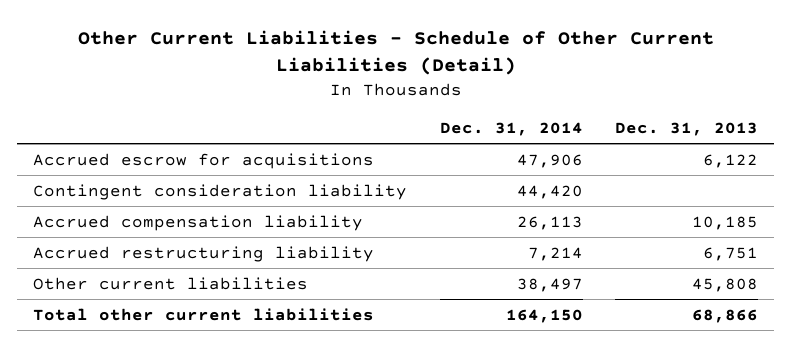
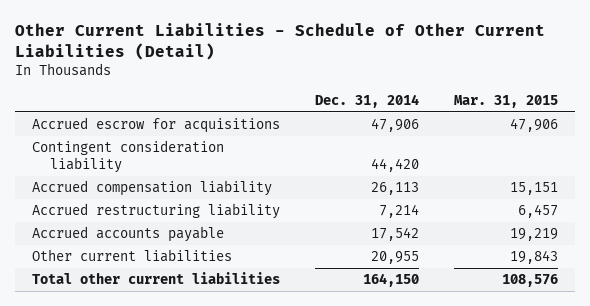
[614,121,758,136] Dec. 31, 2013 -> none
none -> [453,95,558,109] Mar. 31, 2015
none -> [32,226,225,243] Accrued accounts payable
[516,277,583,292] 38,497 -> [371,251,420,265] 20,955

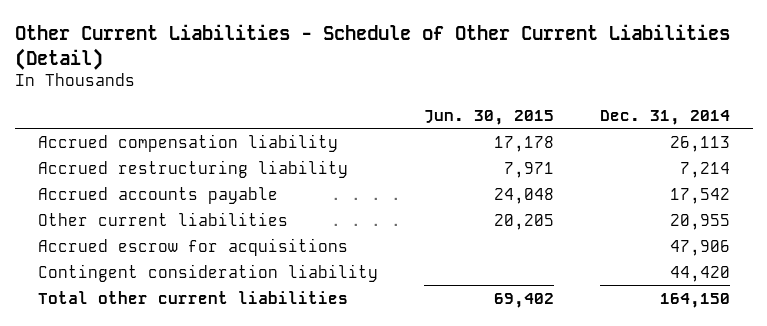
[453,95,558,109] Mar. 31, 2015 -> none
none -> [423,109,554,125] Jun. 30, 2015
[32,117,281,134] Accrued escrow for acquisitions -> [37,237,348,256] Accrued escrow for acquisitions
[32,140,225,174] Contingent consideration liability -> [37,263,378,282] Contingent consideration liability

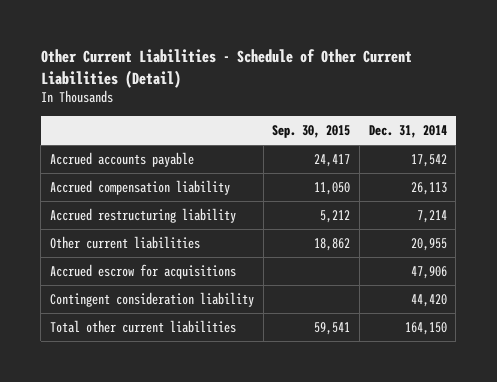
[423,109,554,125] Jun. 30, 2015 -> none
none -> [272,125,351,139] Sep. 30, 2015
[37,186,278,204] Accrued accounts payable -> [49,151,194,167] Accrued accounts payable

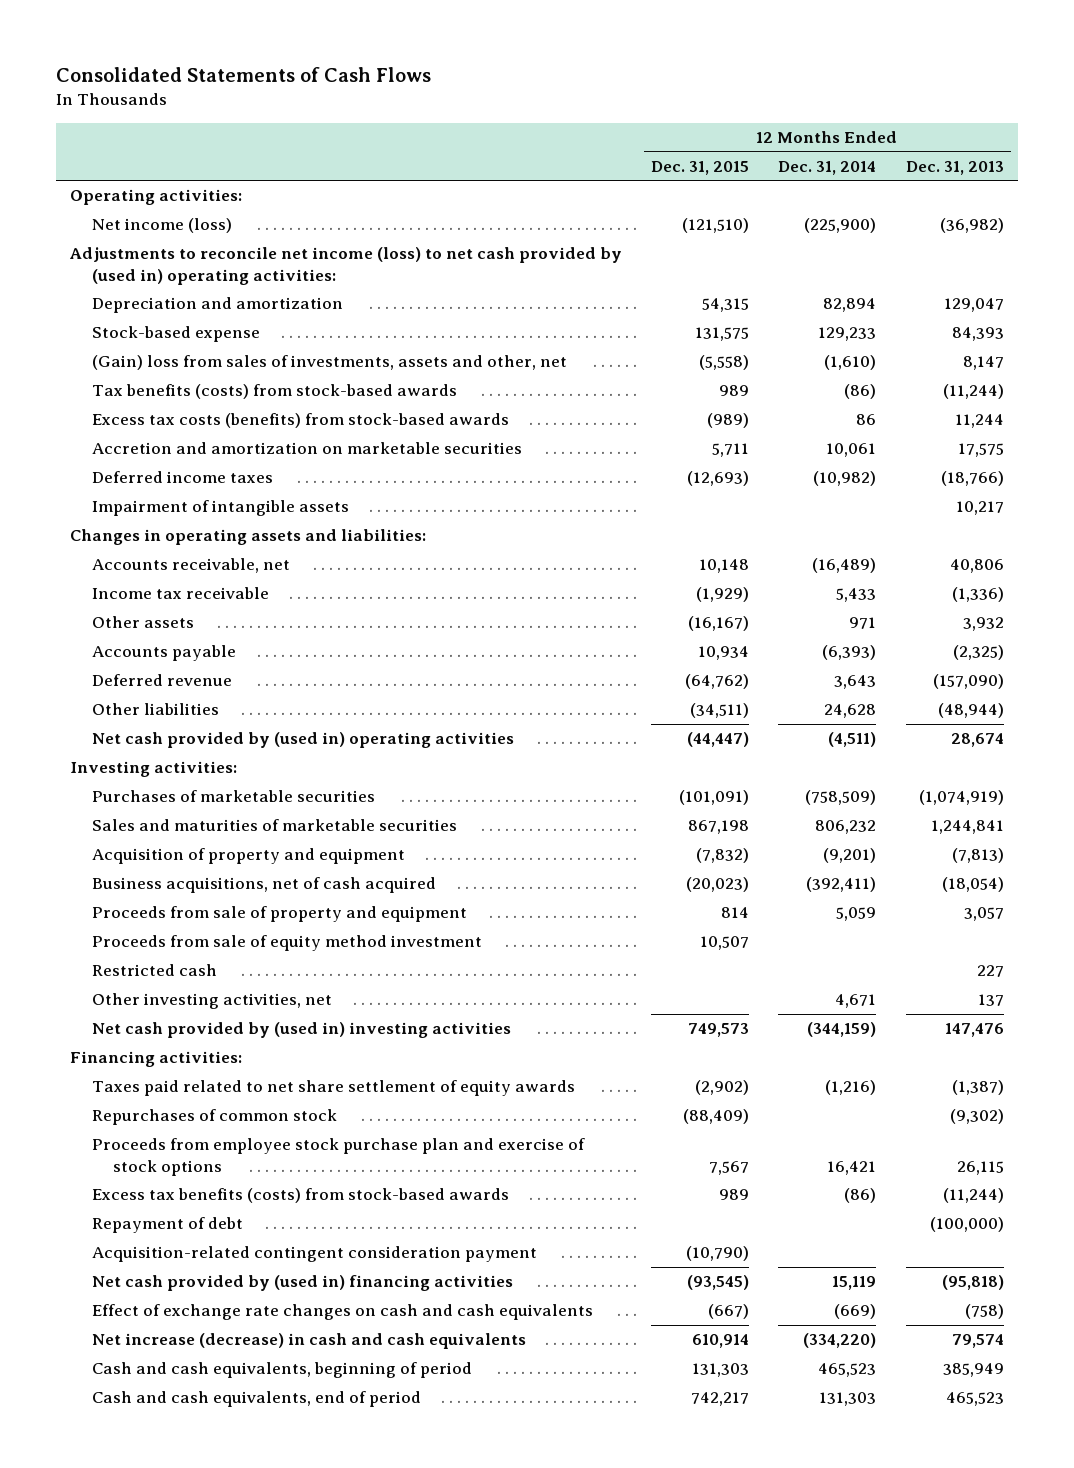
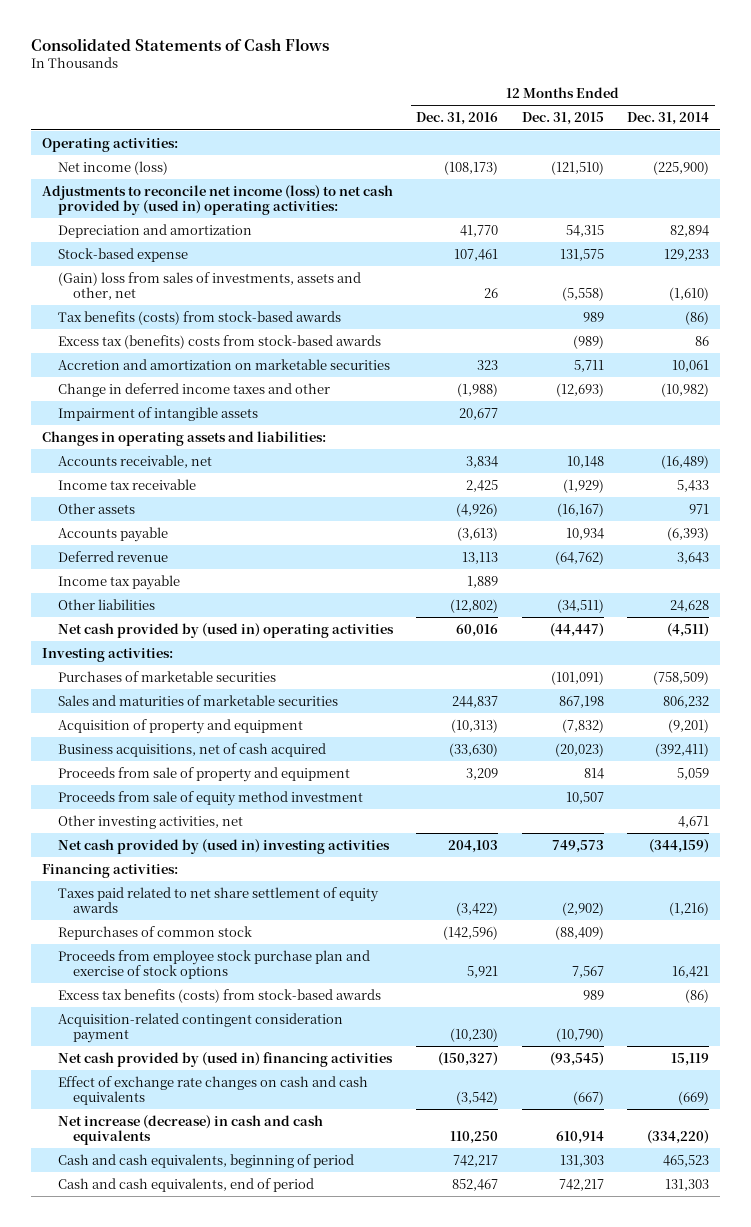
[905,160,1004,175] Dec. 31, 2013 -> none
none -> [416,112,499,126] Dec. 31, 2016
[91,413,509,429] Excess tax costs (benefits) from stock-based awards -> [57,334,381,349] Excess tax (benefits) costs from stock-based awards
[91,471,273,484] Deferred income taxes -> [57,382,330,397] Change in deferred income taxes and other
none -> [57,574,180,590] Income tax payable
[91,964,217,977] Restricted cash -> none
[91,1217,243,1234] Repayment of debt -> none

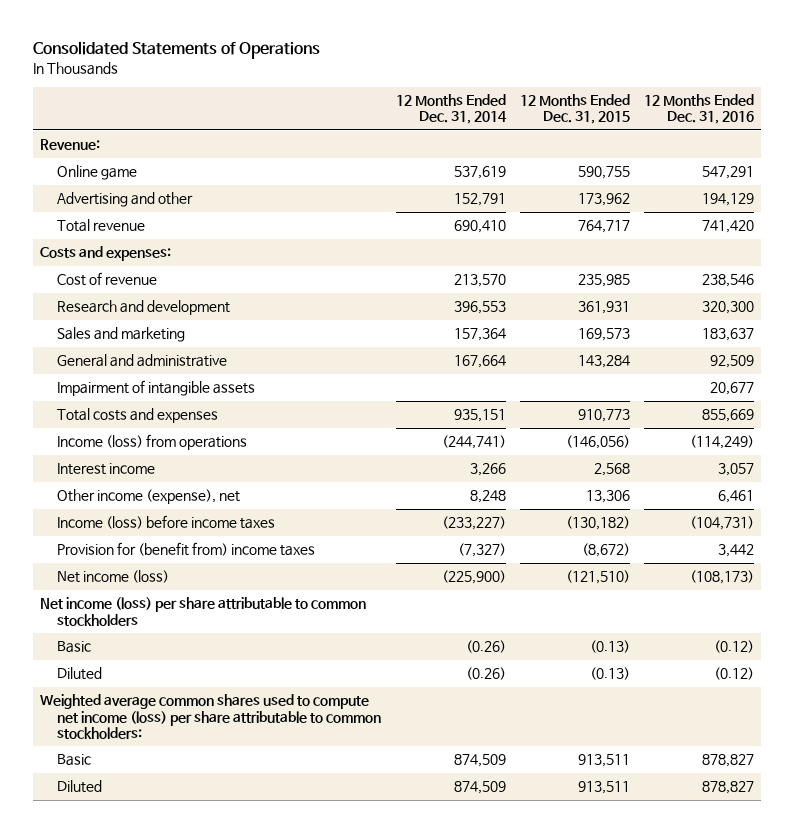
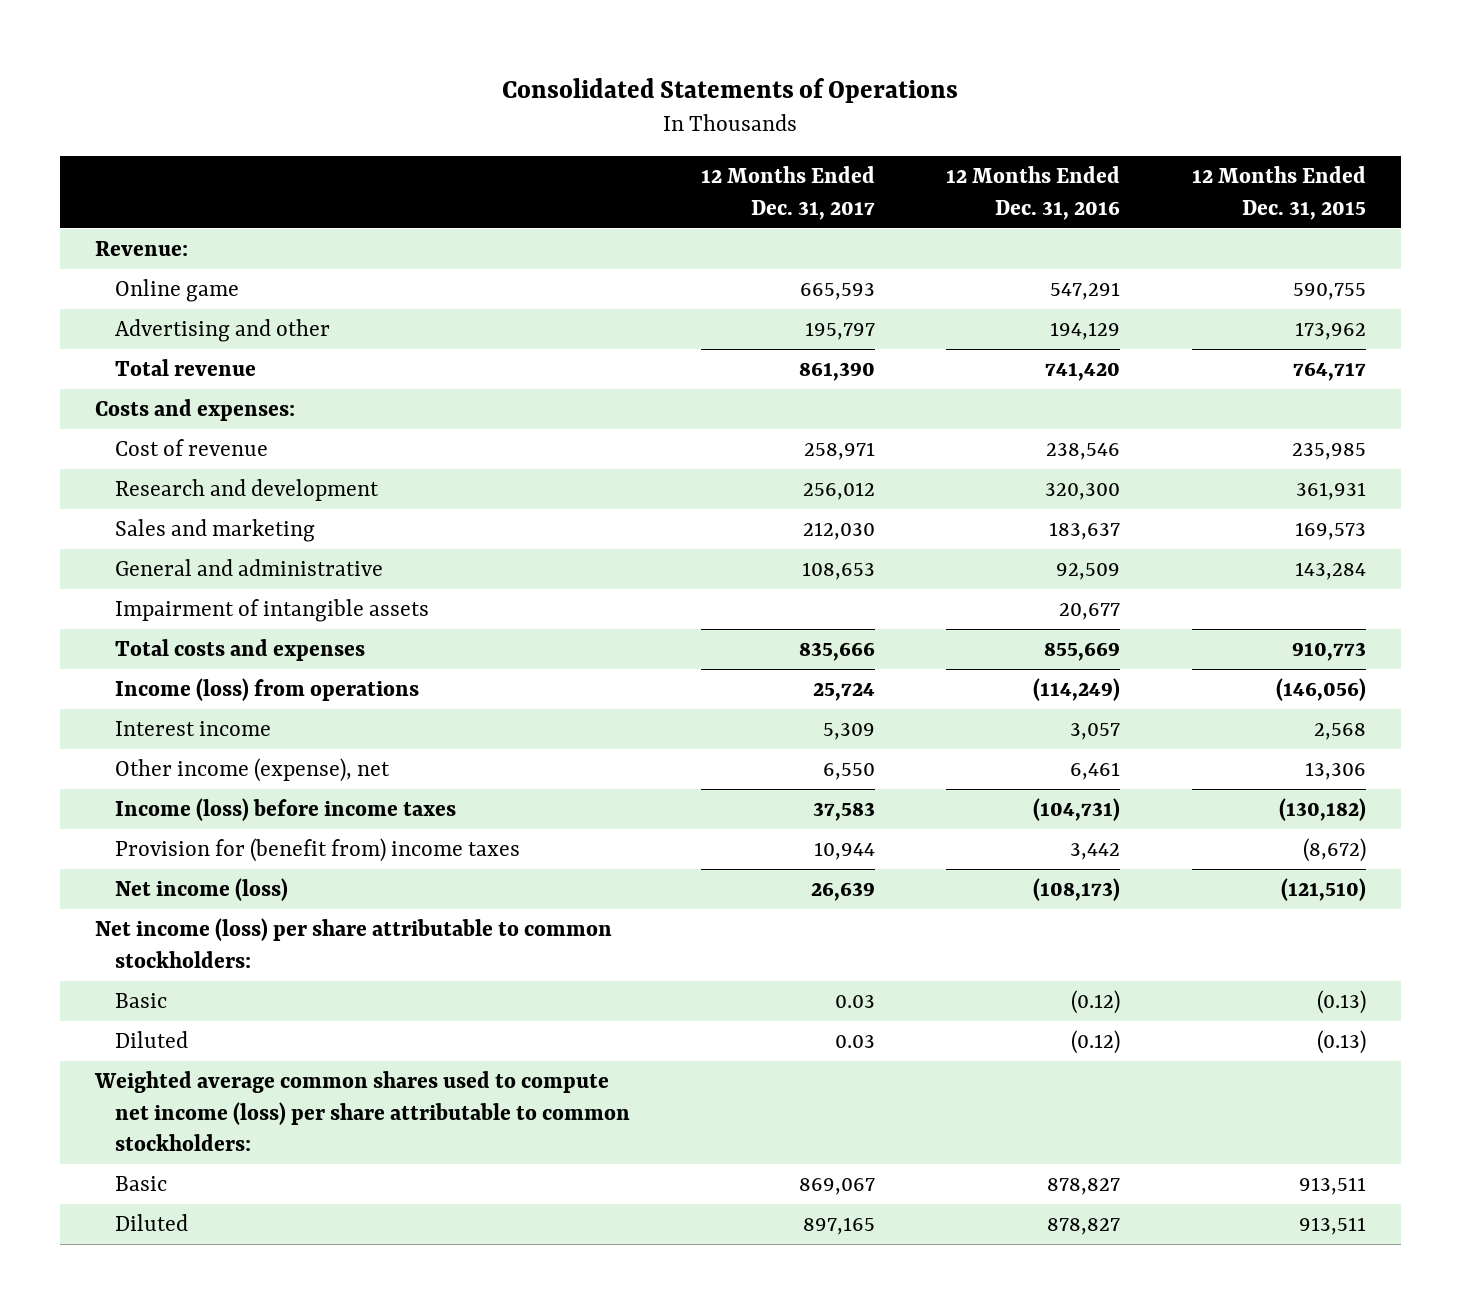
[395,94,507,125] 12 Months Ended Dec. 31, 2014 -> none
none -> [701,166,876,220] 12 Months Ended Dec. 31, 2017
[39,597,366,626] Net income (loss) per share attributable to common stockholders -> [95,918,613,968] Net income (loss) per share attributable to common stockholders:

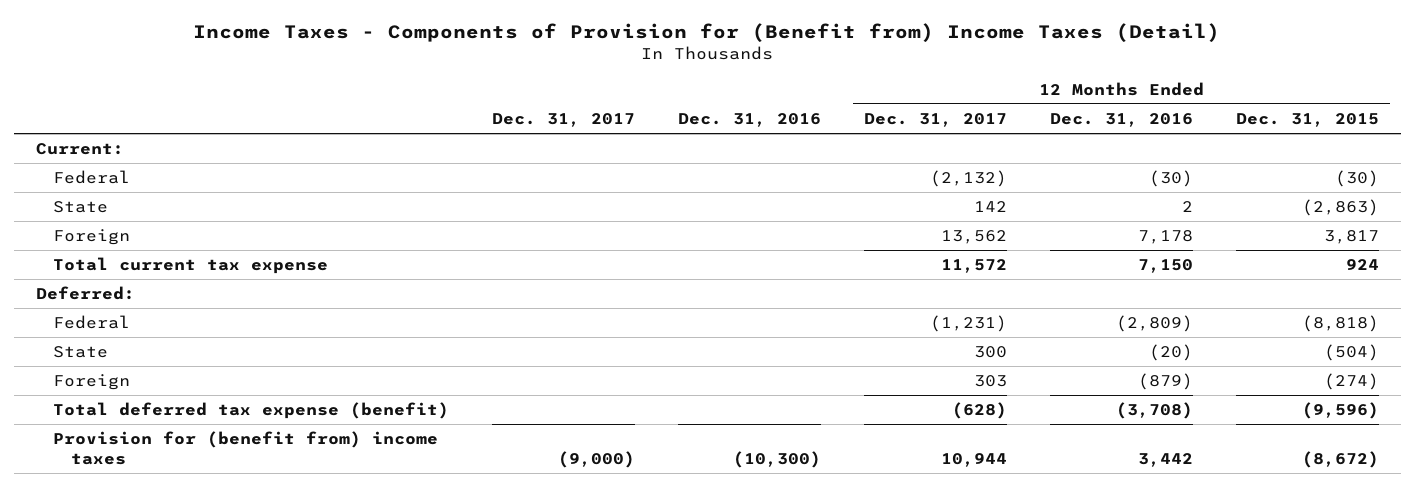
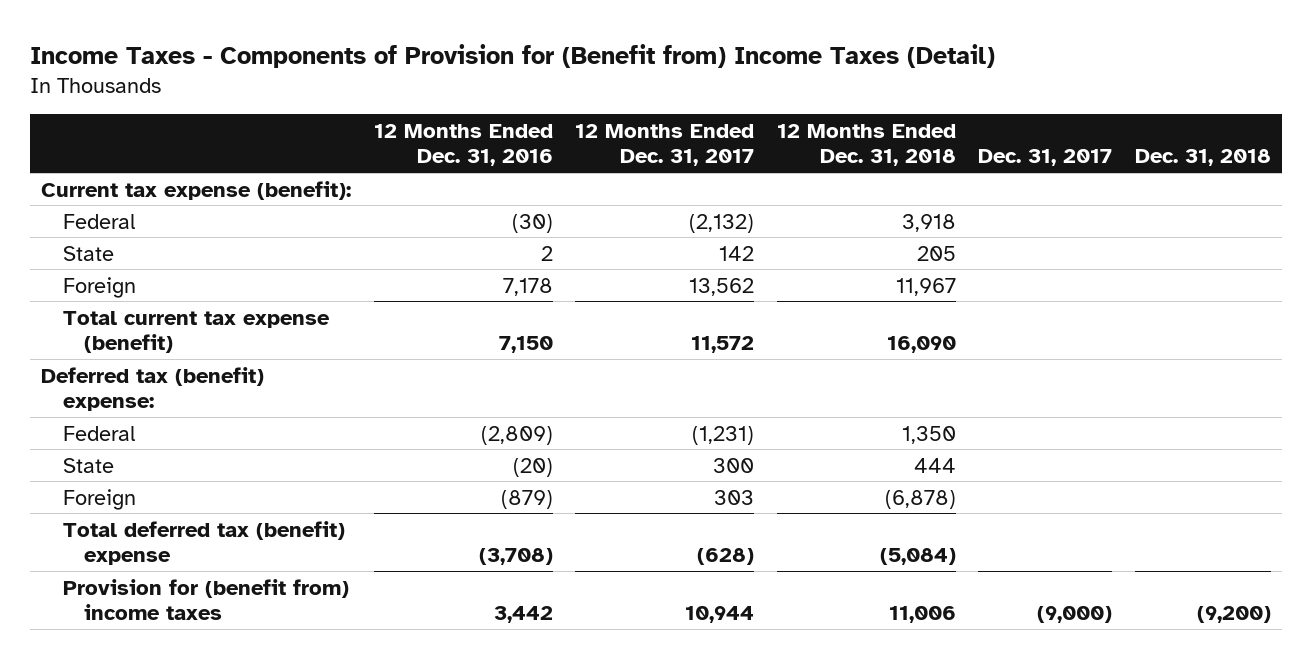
[678,113,822,128] Dec. 31, 2016 -> none
[1236,113,1380,128] Dec. 31, 2015 -> none
none -> [776,124,956,167] 12 Months Ended Dec. 31, 2018
none -> [1134,149,1271,167] Dec. 31, 2018
[35,143,124,156] Current: -> [41,180,352,200] Current tax expense (benefit):
[53,257,329,275] Total current tax expense -> [62,310,330,354] Total current tax expense (benefit)
[35,286,135,301] Deferred: -> [41,366,265,412] Deferred tax (benefit) expense:
[53,402,450,420] Total deferred tax expense (benefit) -> [62,520,345,566] Total deferred tax (benefit) expense

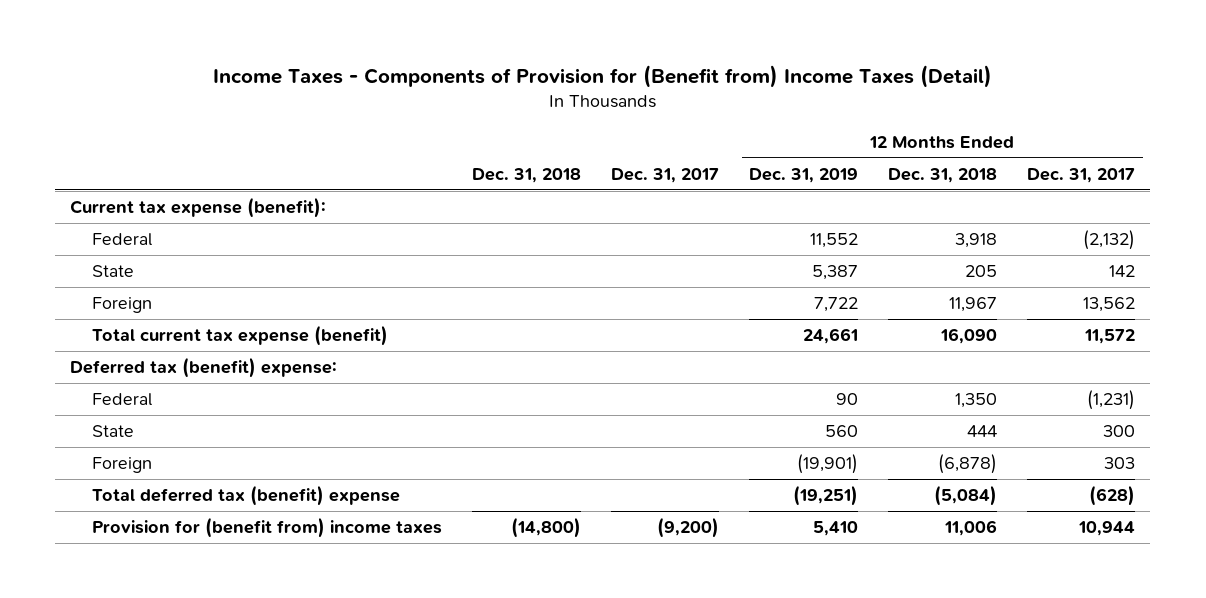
[373,124,553,167] 12 Months Ended Dec. 31, 2016 -> none
none -> [749,167,859,183] Dec. 31, 2019
[1037,606,1113,624] (9,000) -> [657,517,720,539] (9,200)
[1196,606,1271,624] (9,200) -> [511,517,582,539] (14,800)

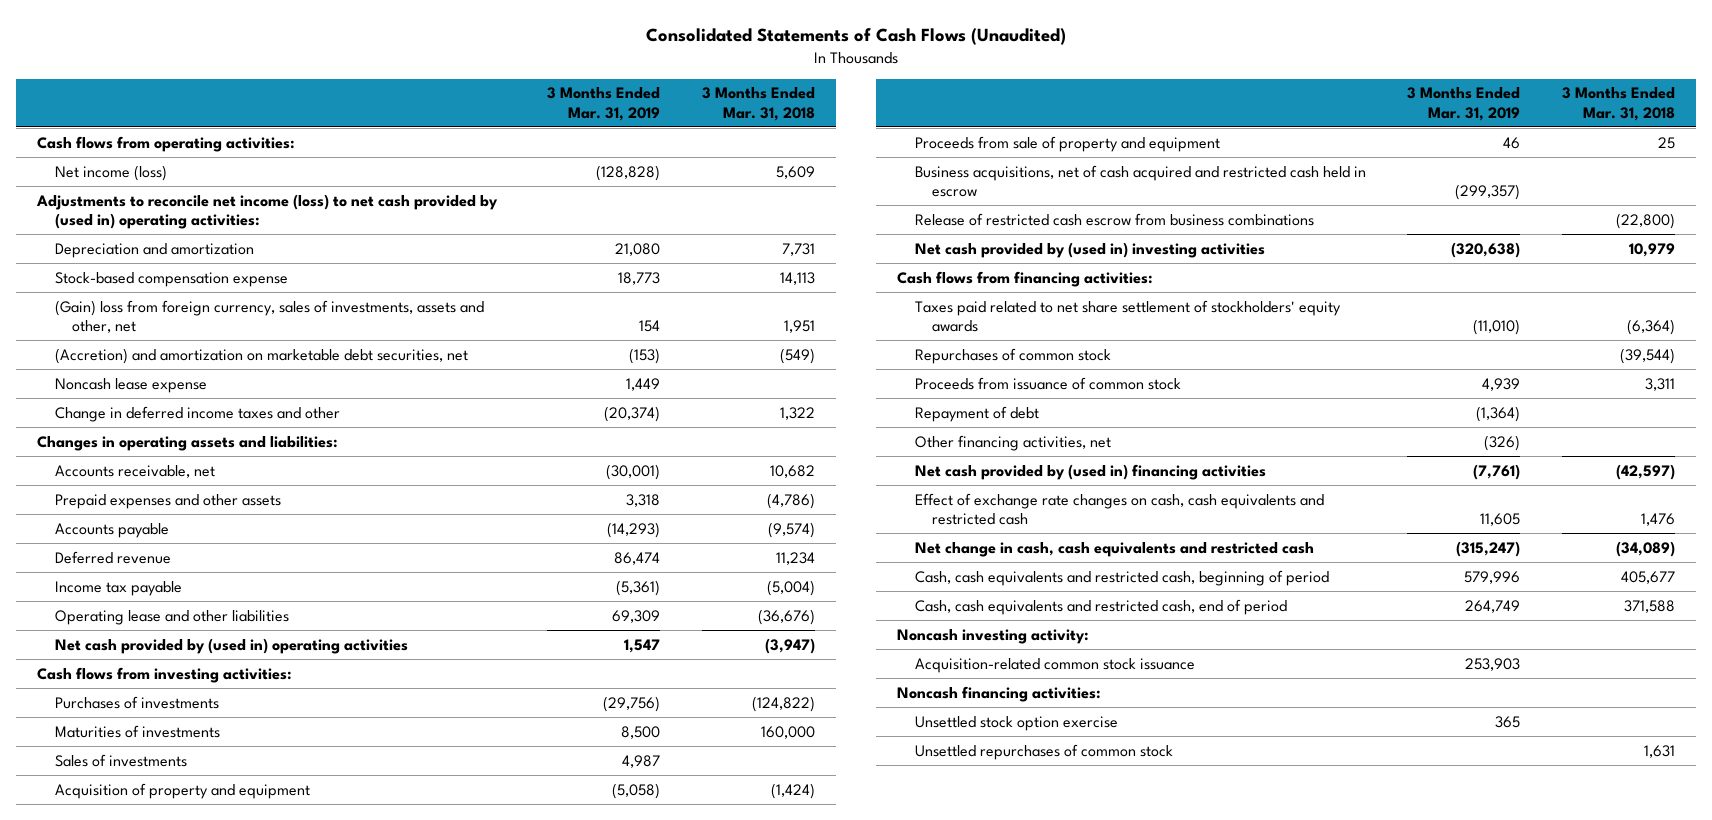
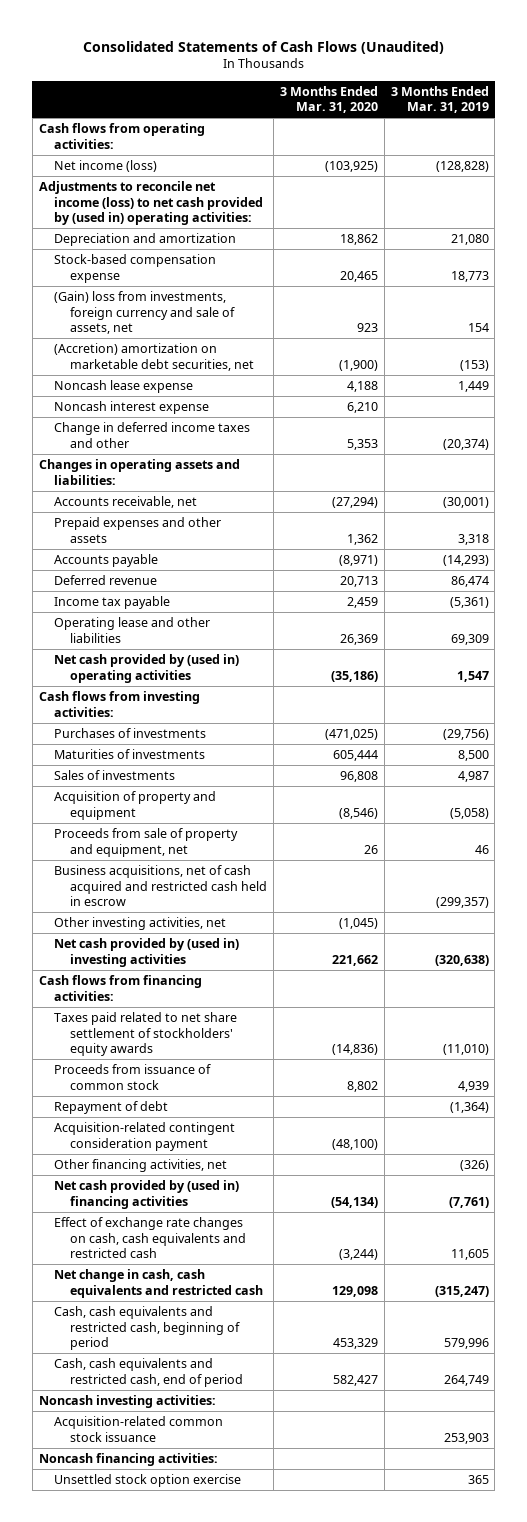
[702,87,816,121] 3 Months Ended Mar. 31, 2018 -> none
none -> [279,85,378,114] 3 Months Ended Mar. 31, 2020
[54,299,484,334] (Gain) loss from foreign currency, sales of investments, assets and other, net -> [54,291,236,335] (Gain) loss from investments, foreign currency and sale of assets, net
[54,347,468,364] (Accretion) and amortization on marketable debt securities, net -> [54,343,255,371] (Accretion) amortization on marketable debt securities, net
none -> [54,401,210,415] Noncash interest expense
[914,135,1220,152] Proceeds from sale of property and equipment -> [54,828,239,857] Proceeds from sale of property and equipment, net
[914,212,1314,226] Release of restricted cash escrow from business combinations -> none
none -> [54,917,227,931] Other investing activities, net
[914,347,1111,364] Repurchases of common stock -> none
none -> [54,1122,236,1151] Acquisition-related contingent consideration payment
[896,628,1089,644] Noncash investing activity: -> [38,1395,216,1409] Noncash investing activities:
[914,743,1173,760] Unsettled repurchases of common stock -> none

